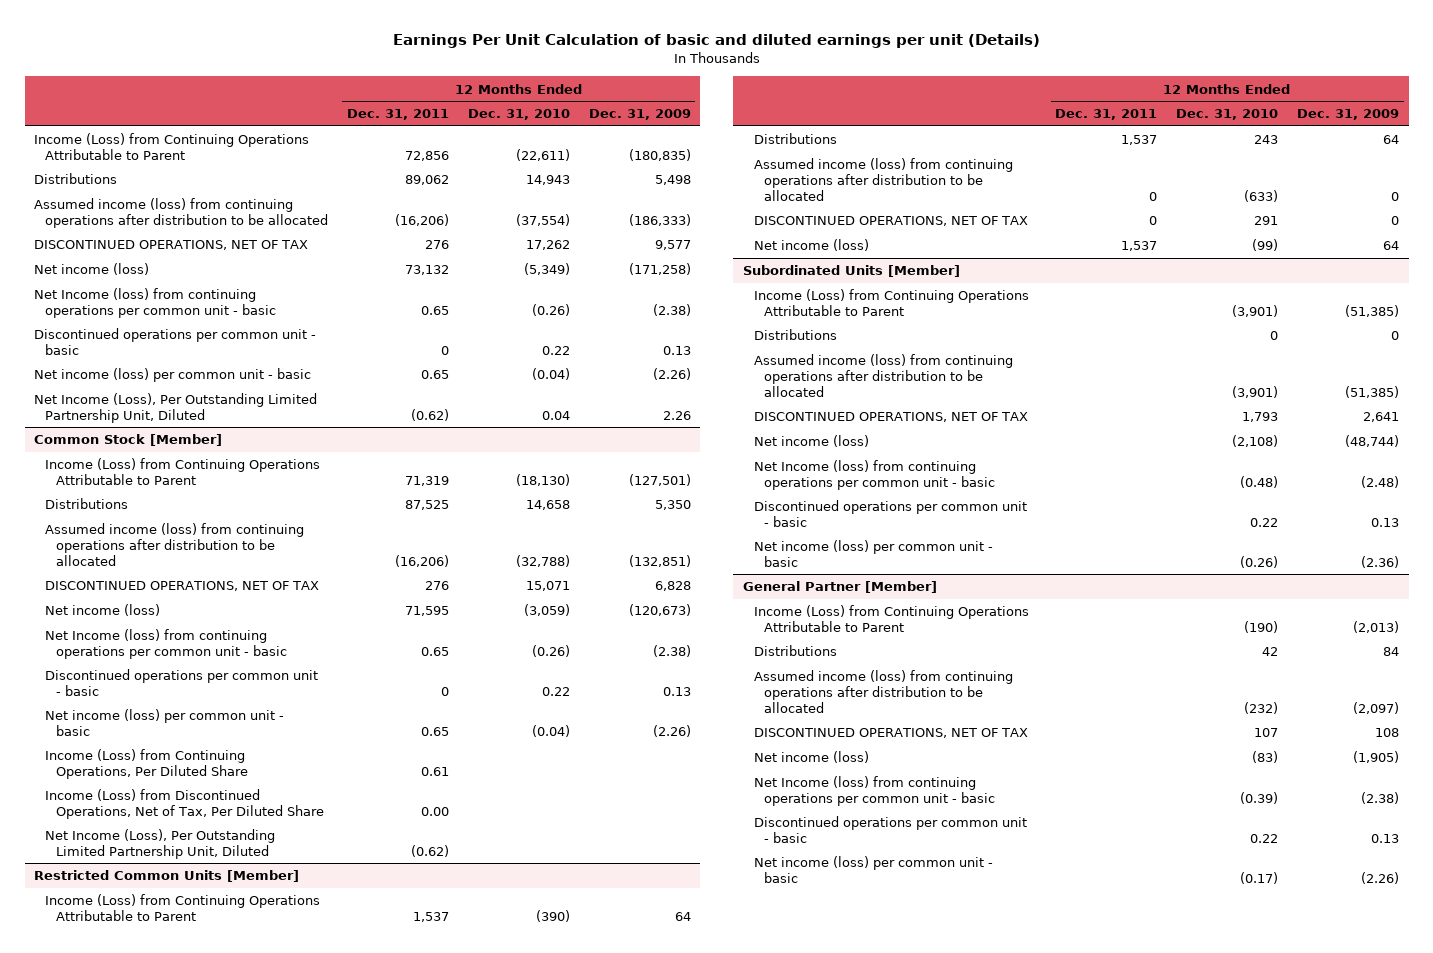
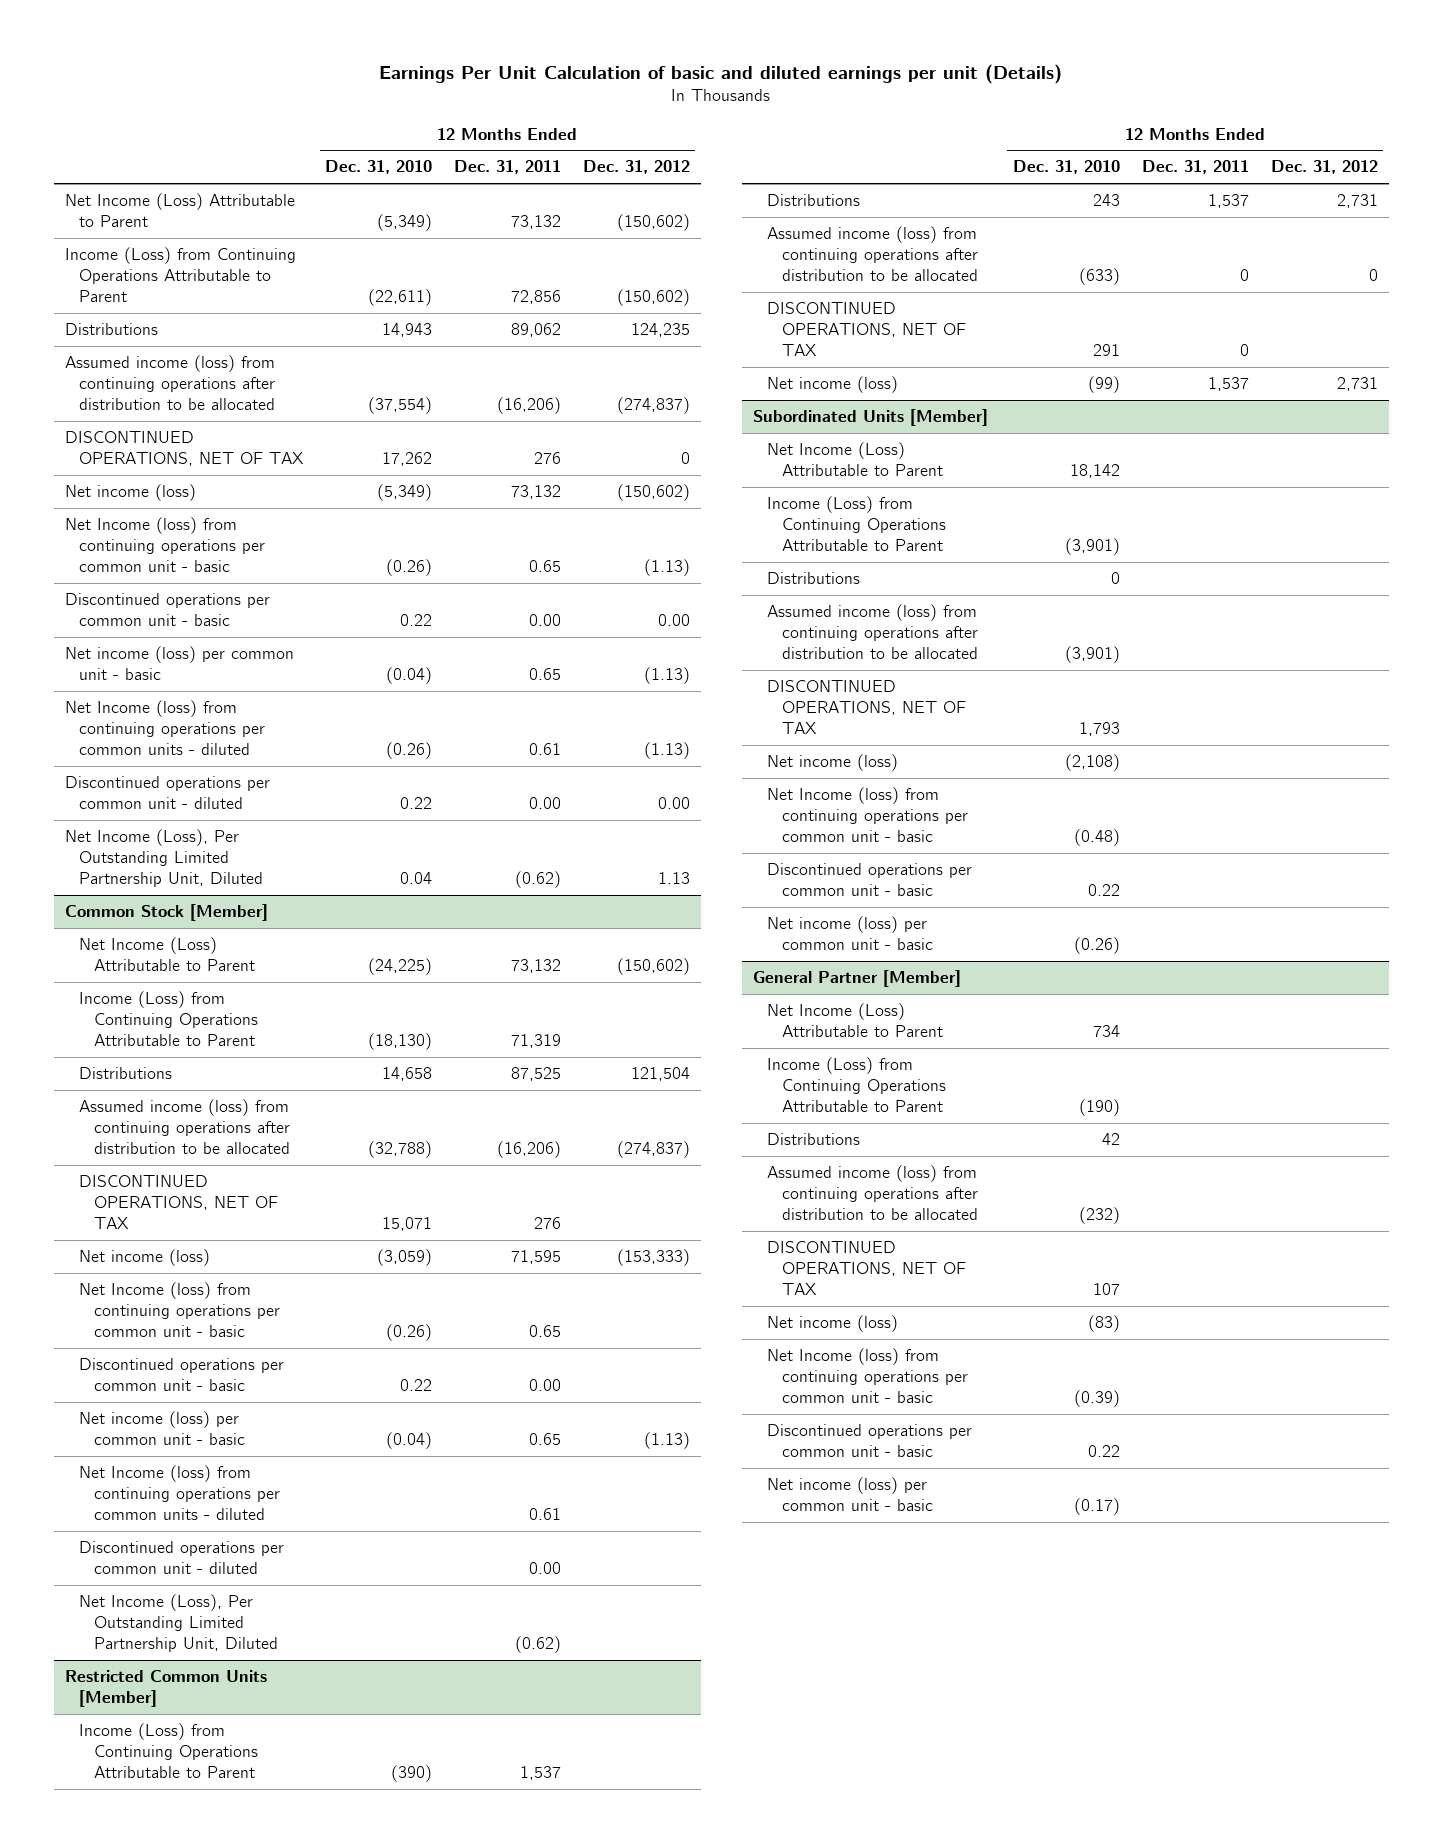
[588,109,691,121] Dec. 31, 2009 -> none
none -> [582,160,690,175] Dec. 31, 2012
none -> [64,193,295,227] Net Income (Loss) Attributable to Parent
[440,346,449,356] 0 -> [528,613,561,626] 0.00
none -> [64,700,266,755] Net Income (loss) from continuing operations per common units - diluted
none -> [64,776,270,809] Discontinued operations per common unit - diluted
none -> [79,937,255,971] Net Income (Loss) Attributable to Parent
[440,687,449,697] 0 -> [528,1378,561,1391] 0.00
[44,789,324,820] Income (Loss) from Discontinued Operations, Net of Tax, Per Diluted Share -> none
[44,749,248,780] Income (Loss) from Continuing Operations, Per Diluted Share -> [79,1465,280,1520] Net Income (loss) from continuing operations per common units - diluted
none -> [79,1541,285,1574] Discontinued operations per common unit - diluted
none -> [767,442,943,476] Net Income (Loss) Attributable to Parent
none -> [767,1003,943,1037] Net Income (Loss) Attributable to Parent

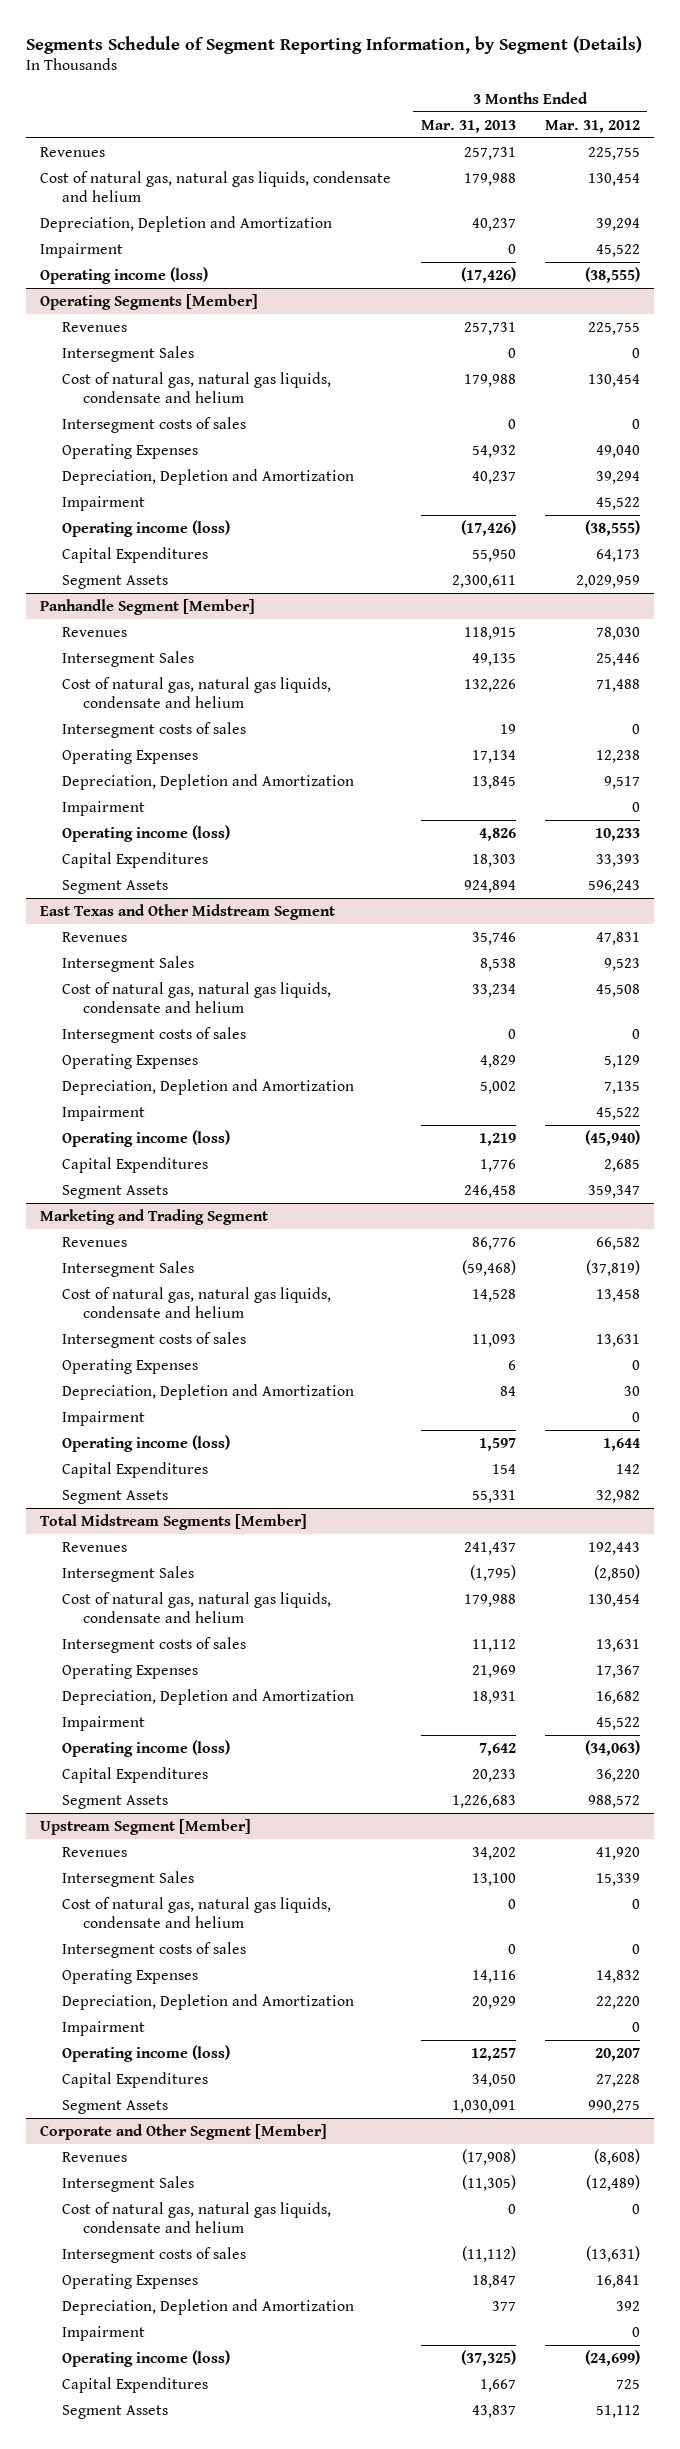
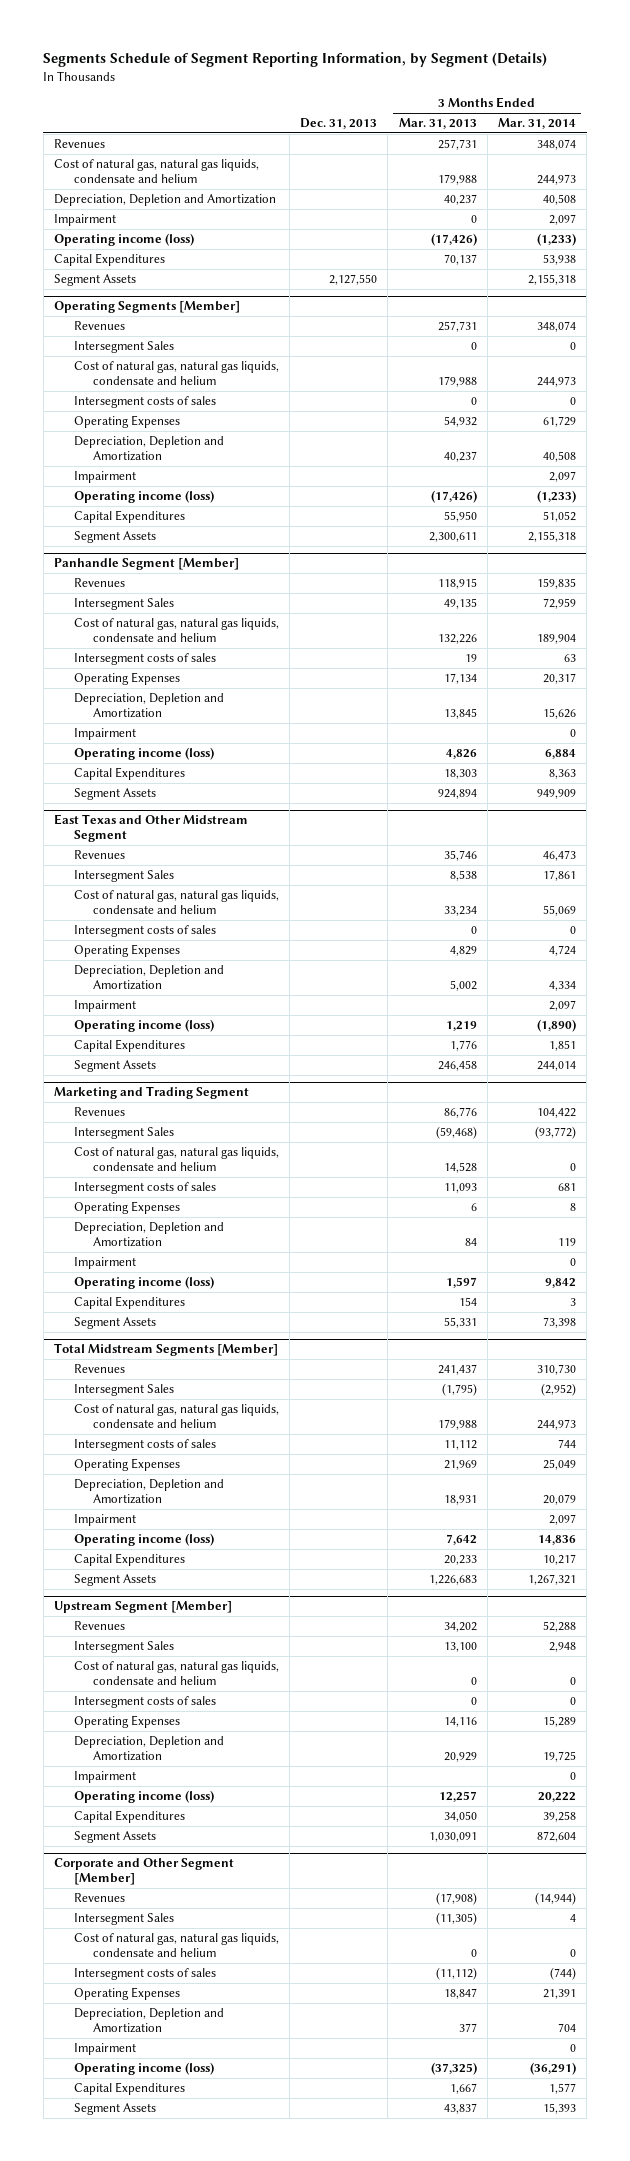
[544,119,640,133] Mar. 31, 2012 -> none
none -> [300,118,378,130] Dec. 31, 2013
none -> [498,118,577,130] Mar. 31, 2014
none -> [54,253,166,267] Capital Expenditures
none -> [54,274,137,287] Segment Assets

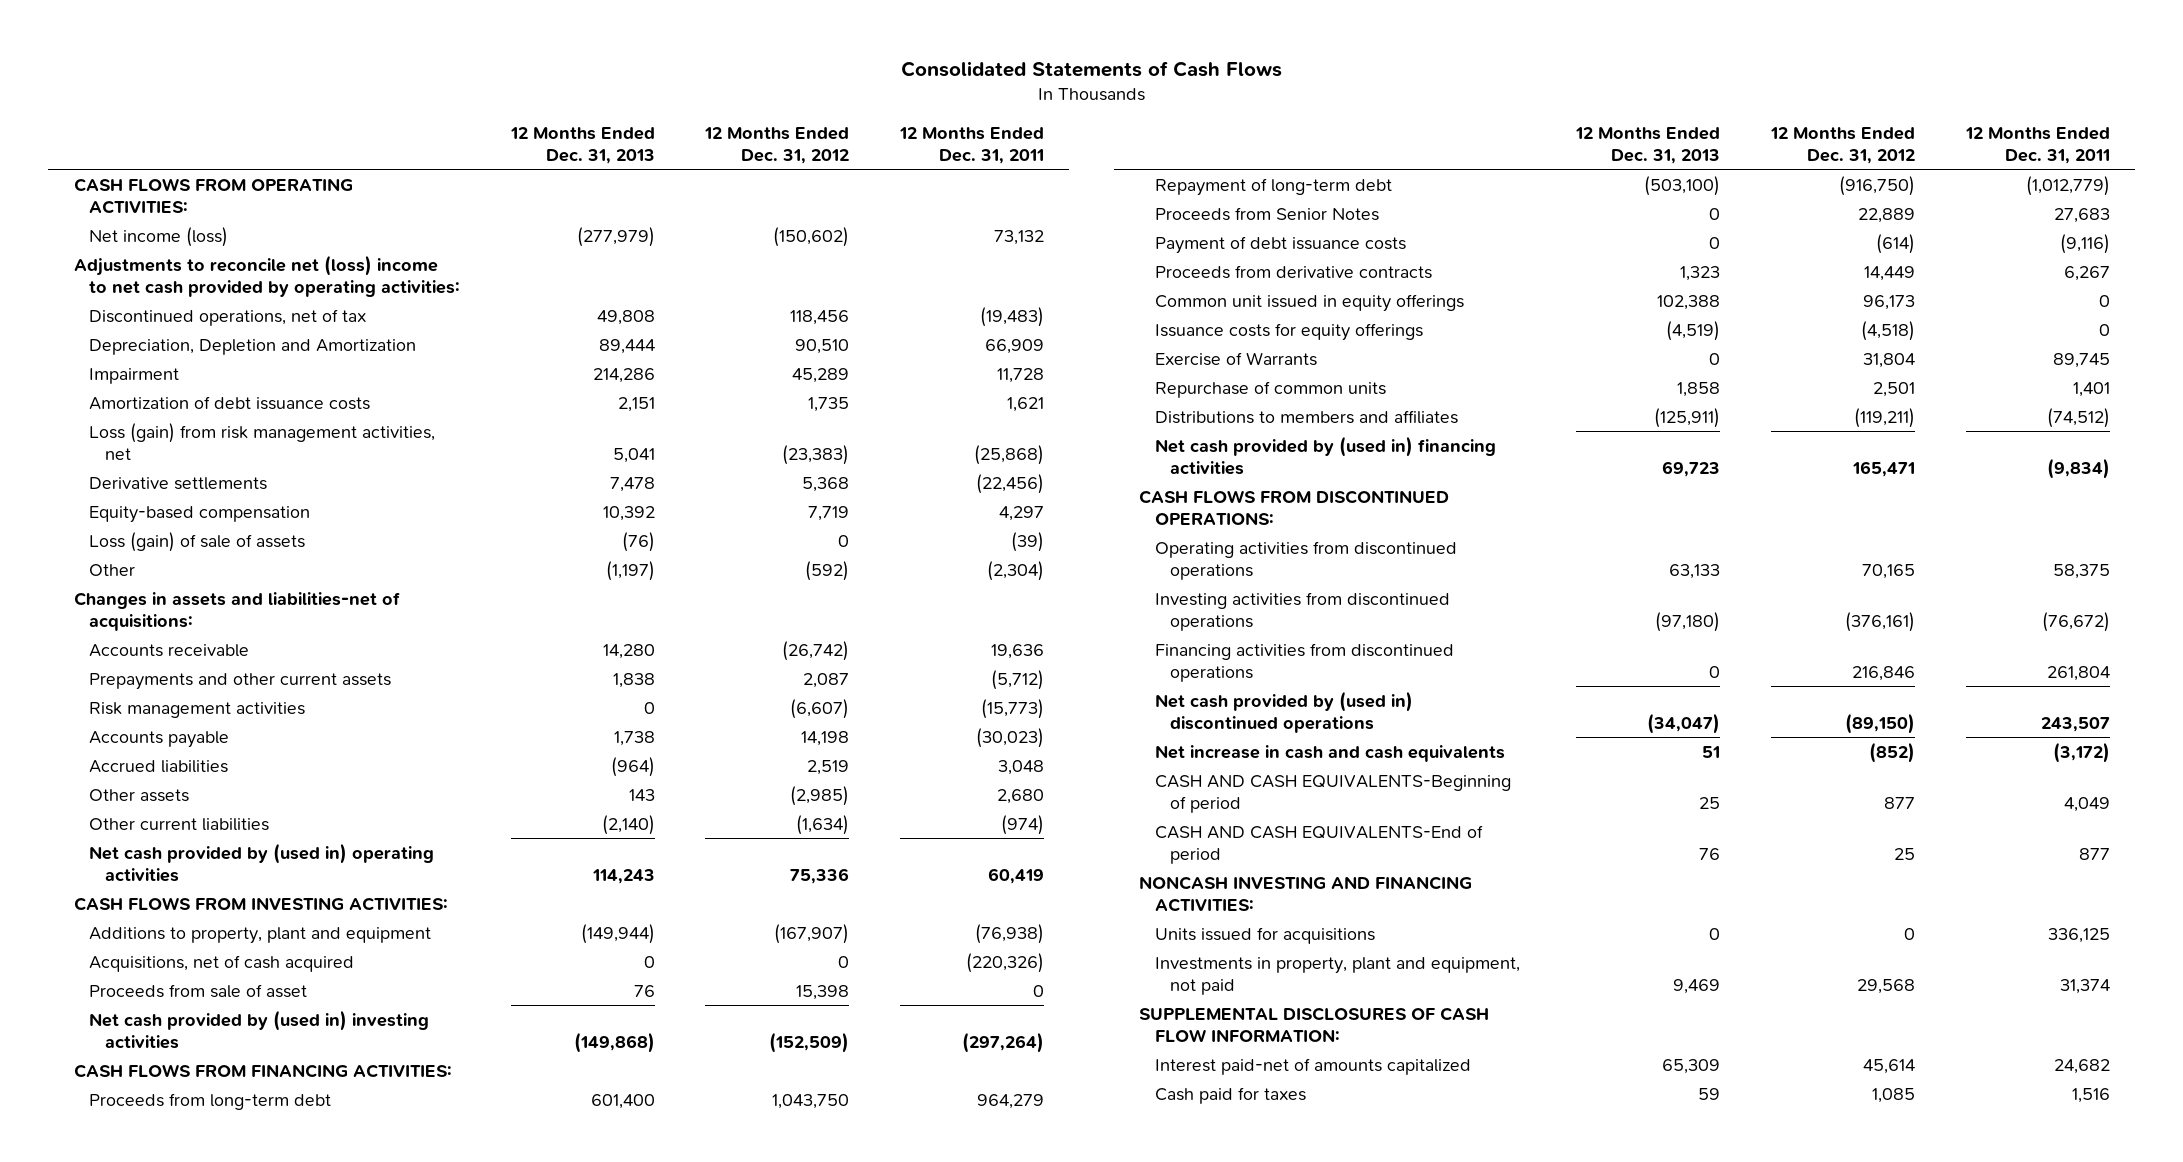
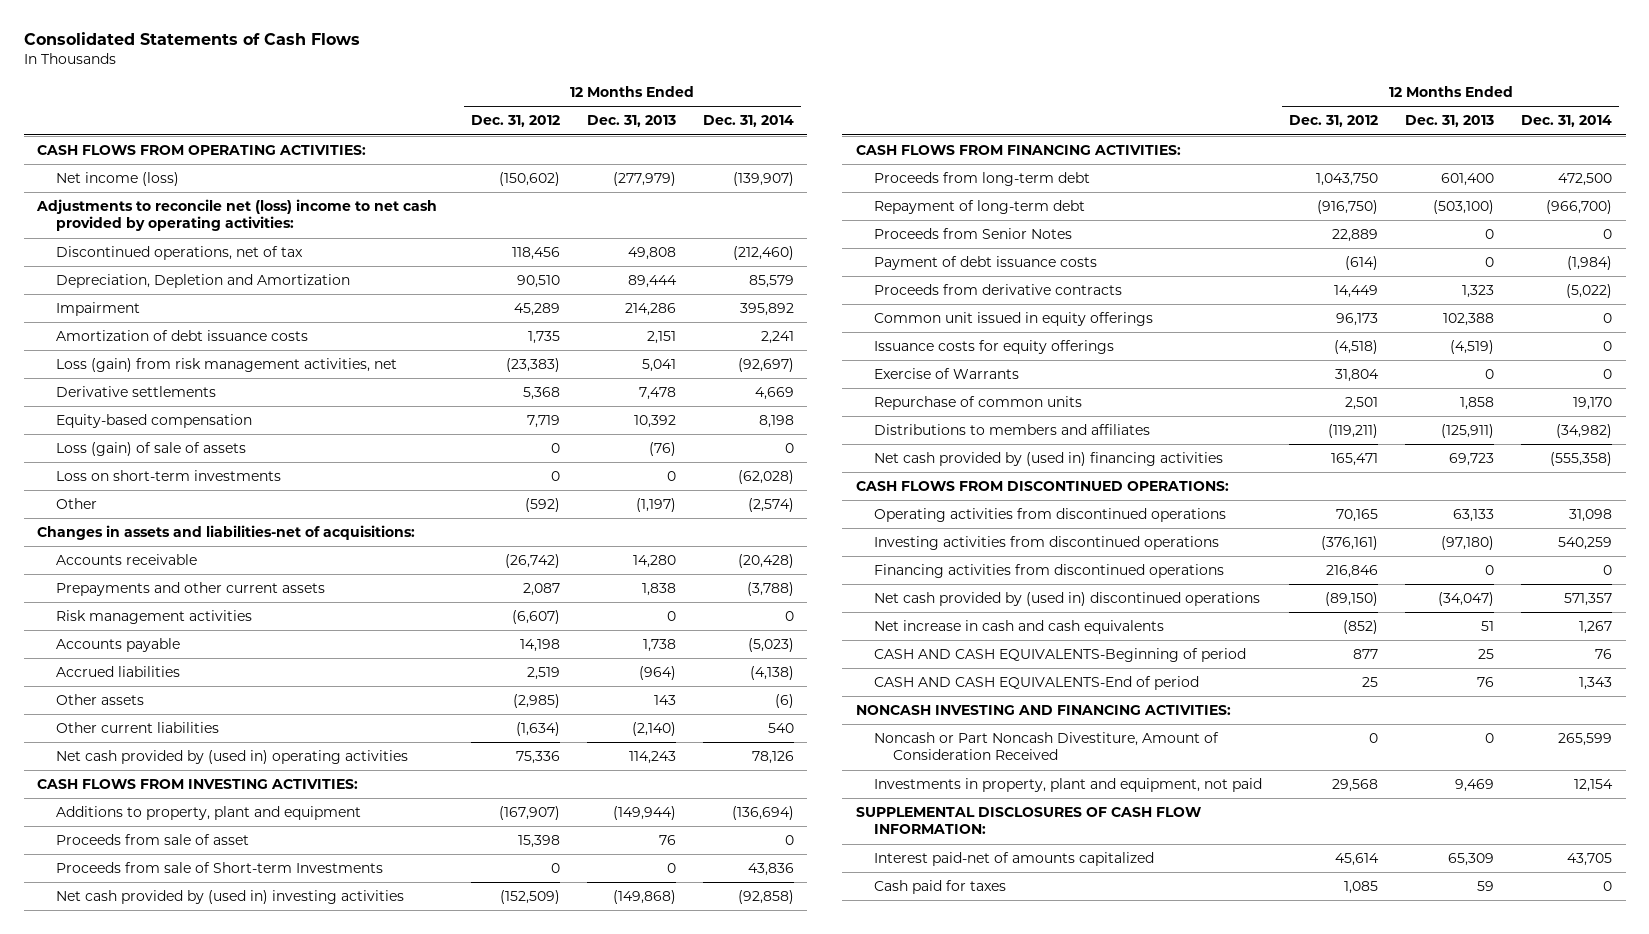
[899,126,1045,164] 12 Months Ended Dec. 31, 2011 -> none
none -> [702,115,794,128] Dec. 31, 2014
none -> [55,469,281,481] Loss on short-term investments
[89,954,355,972] Acquisitions, net of cash acquired -> none
none -> [55,861,383,873] Proceeds from sale of Short-term Investments
[1154,926,1375,944] Units issued for acquisitions -> none
none -> [874,731,1220,761] Noncash or Part Noncash Divestiture, Amount of Consideration Received

